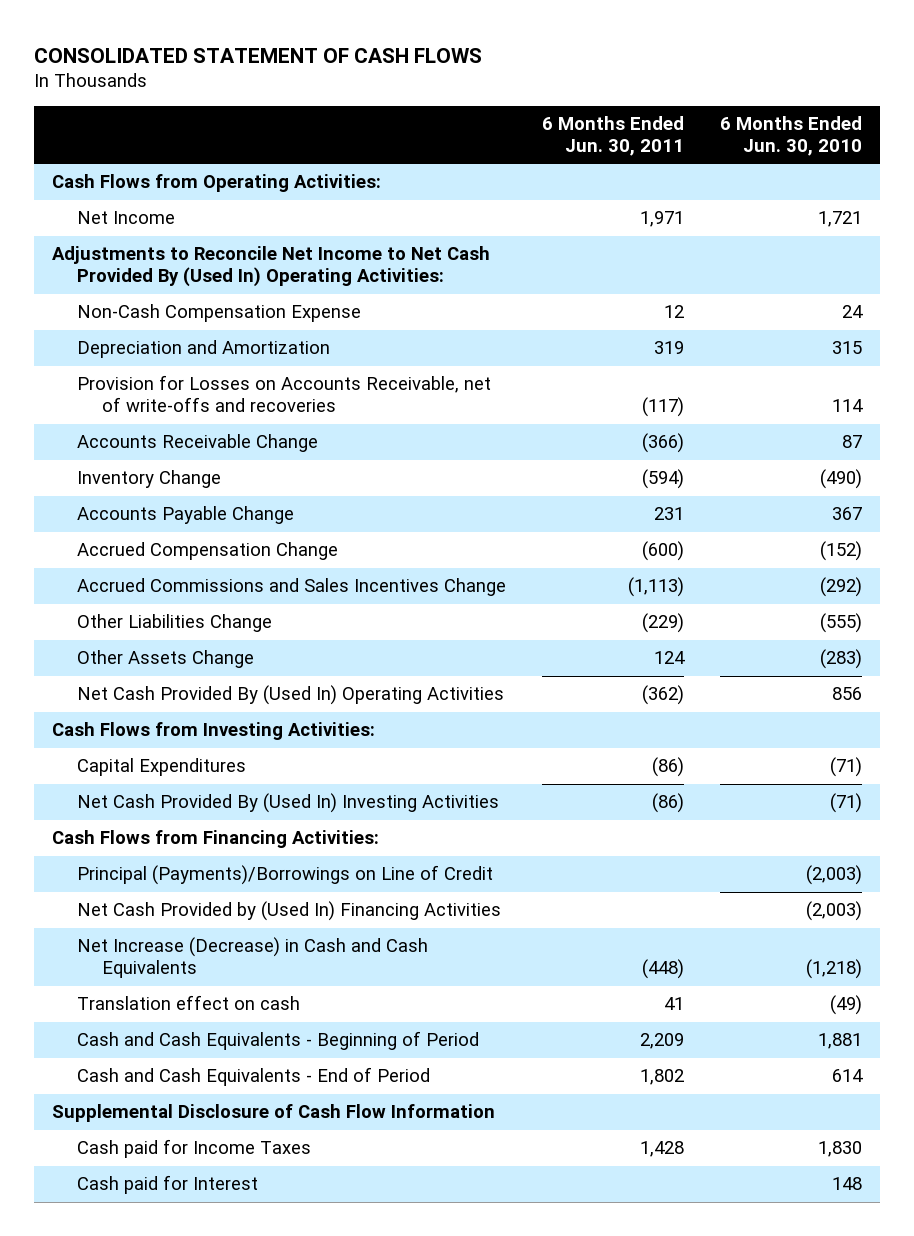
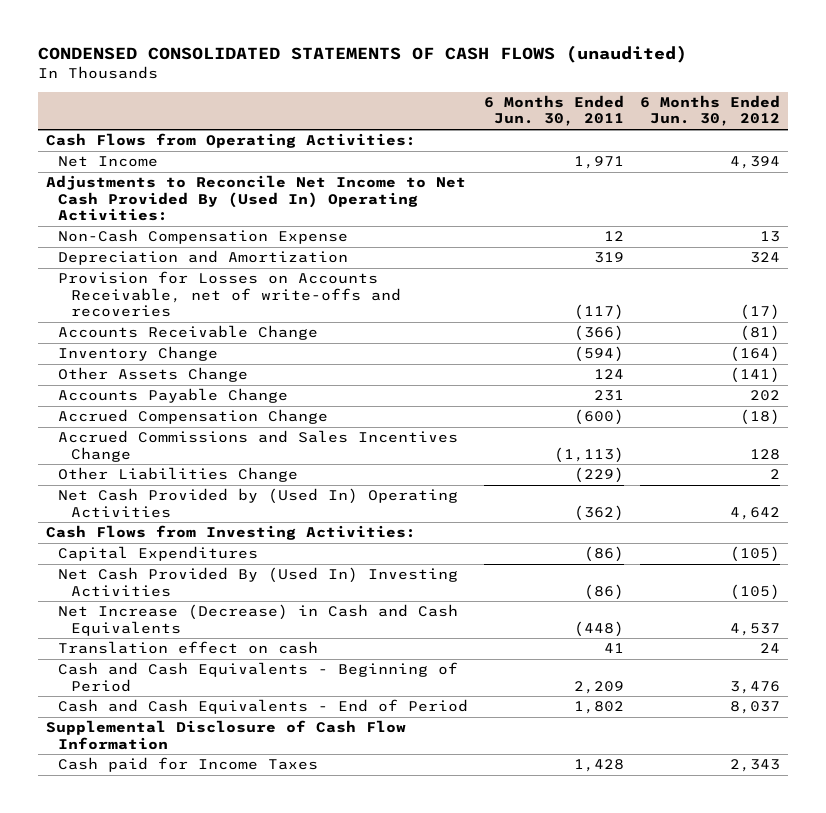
[33,47,482,63] CONSOLIDATED STATEMENT OF CASH FLOWS -> [37,45,687,64] CONDENSED CONSOLIDATED STATEMENTS OF CASH FLOWS (unaudited)
[720,116,863,156] 6 Months Ended Jun. 30, 2010 -> none
none -> [640,95,781,127] 6 Months Ended Jun. 30, 2012
[76,650,254,669] Other Assets Change -> [58,367,249,383] Other Assets Change
[76,685,504,706] Net Cash Provided By (Used In) Operating Activities -> [58,488,459,518] Net Cash Provided by (Used In) Operating Activities
[52,830,380,849] Cash Flows from Financing Activities: -> none
[76,865,493,886] Principal (Payments)/Borrowings on Line of Credit -> none
[76,901,501,922] Net Cash Provided by (Used In) Financing Activities -> none
[76,1175,258,1195] Cash paid for Interest -> none

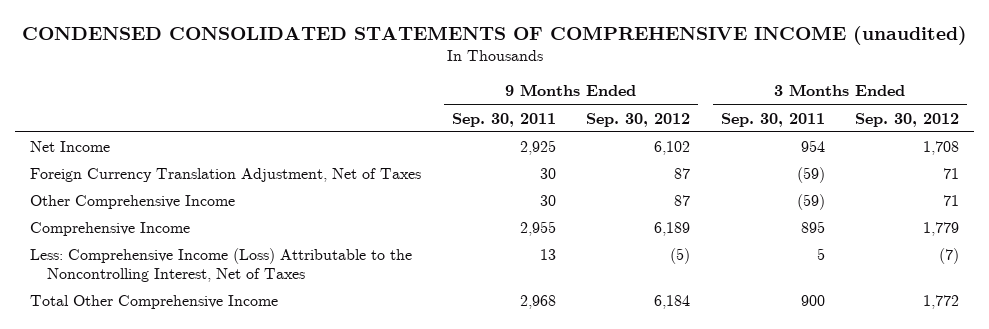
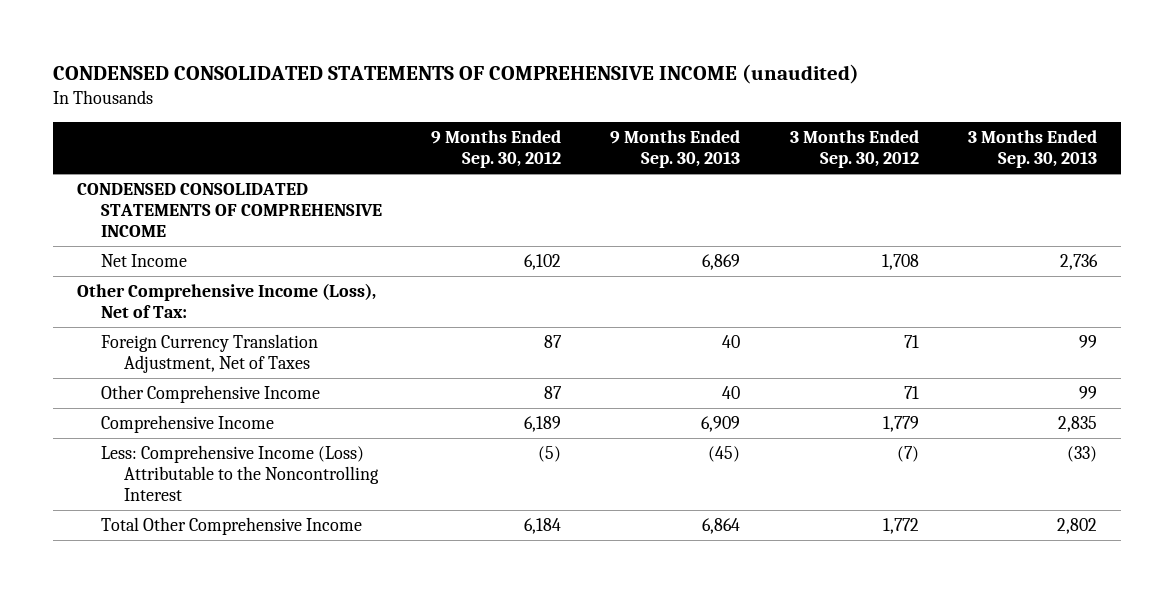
[451,112,556,127] Sep. 30, 2011 -> none
[720,112,825,127] Sep. 30, 2011 -> none
none -> [610,130,741,169] 9 Months Ended Sep. 30, 2013
none -> [967,130,1097,169] 3 Months Ended Sep. 30, 2013
none -> [77,183,382,237] CONDENSED CONSOLIDATED STATEMENTS OF COMPREHENSIVE INCOME
none -> [77,283,377,319] Other Comprehensive Income (Loss), Net of Tax:
[30,248,413,282] Less: Comprehensive Income (Loss) Attributable to the Noncontrolling Interest, Net of Taxes -> [100,445,379,501] Less: Comprehensive Income (Loss) Attributable to the Noncontrolling Interest

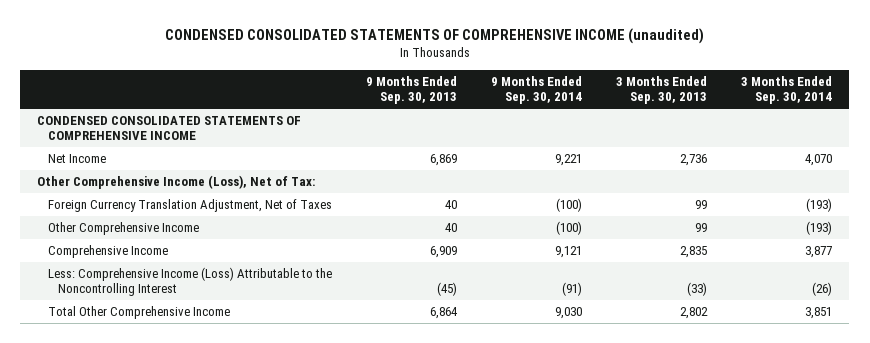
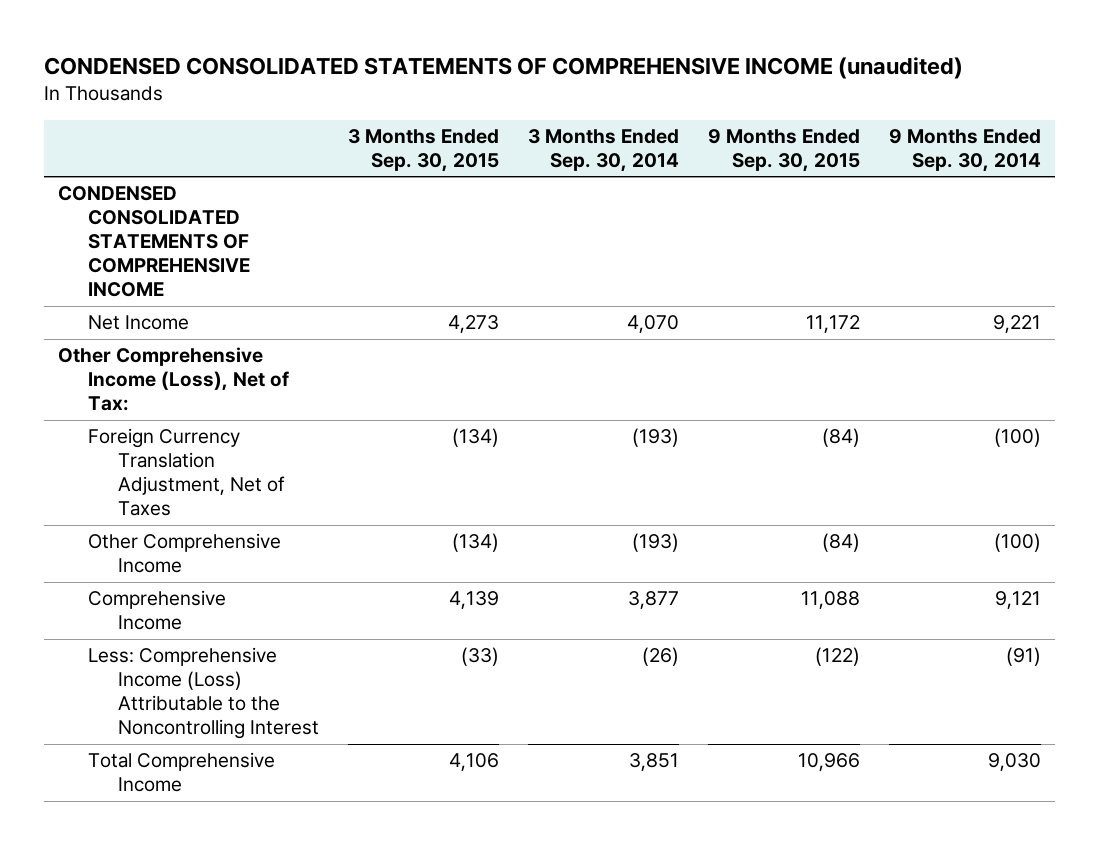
[365,76,457,105] 9 Months Ended Sep. 30, 2013 -> none
[616,76,708,105] 3 Months Ended Sep. 30, 2013 -> none
none -> [347,128,499,172] 3 Months Ended Sep. 30, 2015
none -> [707,128,860,172] 9 Months Ended Sep. 30, 2015
[47,306,230,320] Total Other Comprehensive Income -> [87,752,275,793] Total Comprehensive Income

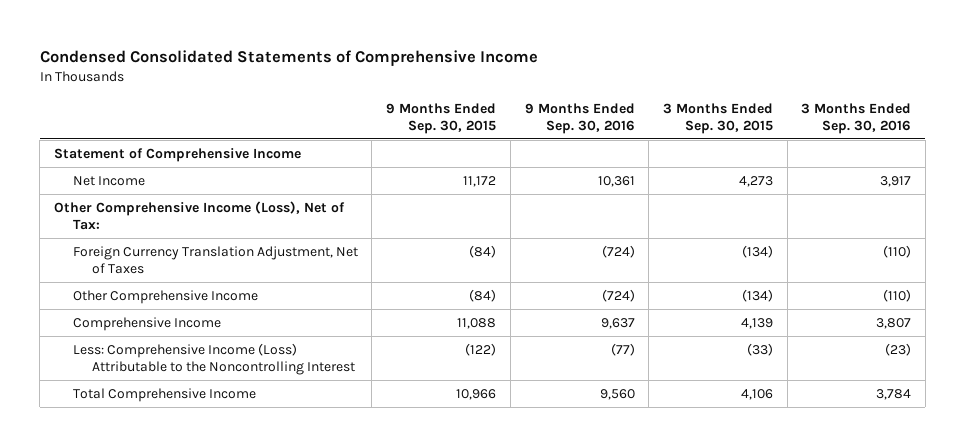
[43,56,963,79] CONDENSED CONSOLIDATED STATEMENTS OF COMPREHENSIVE INCOME (unaudited) -> [39,49,538,66] Condensed Consolidated Statements of Comprehensive Income
[527,128,679,172] 3 Months Ended Sep. 30, 2014 -> none
[888,128,1041,172] 9 Months Ended Sep. 30, 2014 -> none
none -> [524,102,635,135] 9 Months Ended Sep. 30, 2016
none -> [801,102,912,135] 3 Months Ended Sep. 30, 2016
[58,186,250,298] CONDENSED CONSOLIDATED STATEMENTS OF COMPREHENSIVE INCOME -> [53,147,301,162] Statement of Comprehensive Income

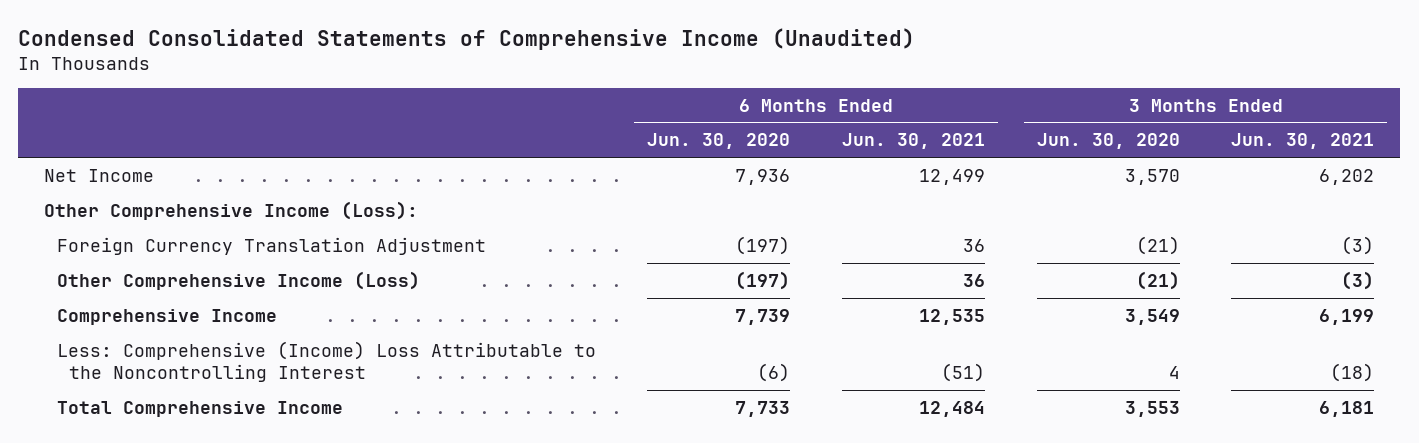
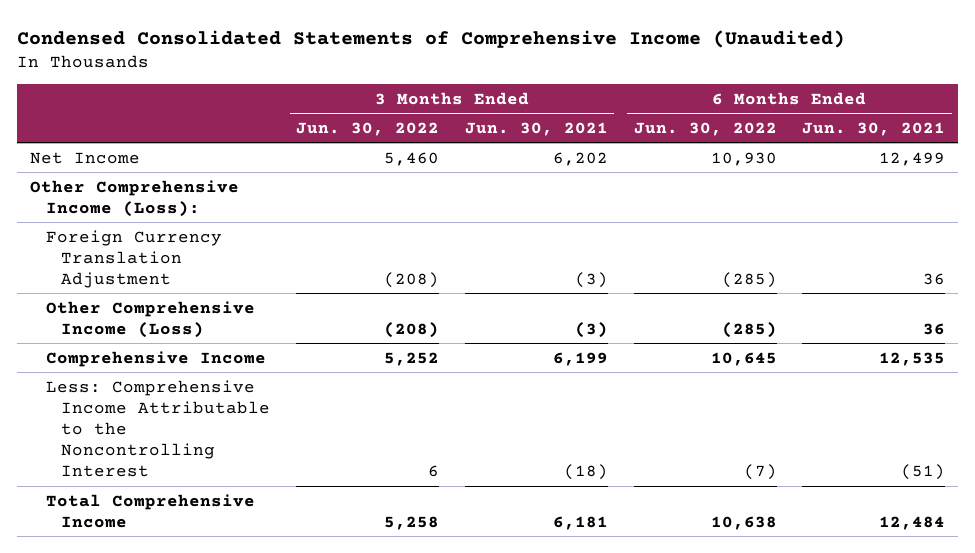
[647,133,791,150] Jun. 30, 2020 -> none
[1036,133,1180,150] Jun. 30, 2020 -> none
none -> [296,121,440,136] Jun. 30, 2022
none -> [633,121,777,136] Jun. 30, 2022
[56,340,596,382] Less: Comprehensive (Income) Loss Attributable to the Noncontrolling Interest -> [45,379,271,478] Less: Comprehensive Income Attributable to the Noncontrolling Interest

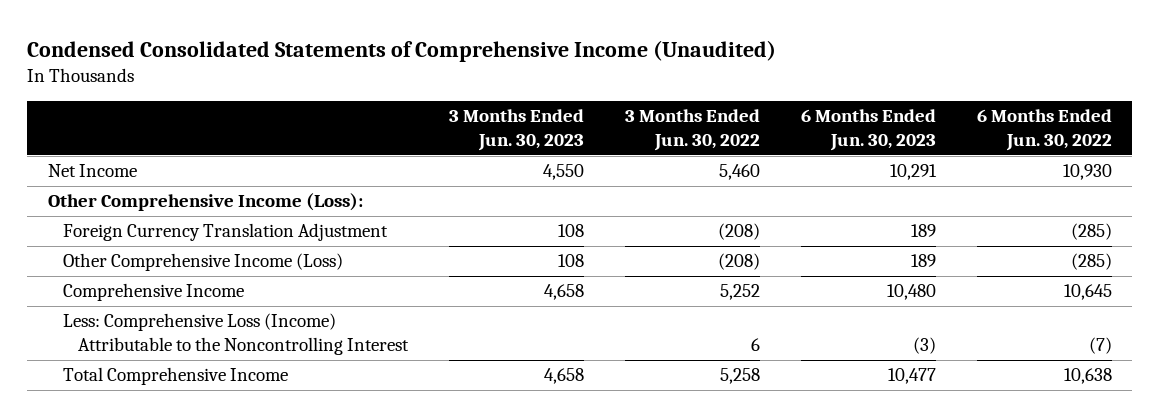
[464,121,608,136] Jun. 30, 2021 -> none
[802,121,946,136] Jun. 30, 2021 -> none
none -> [448,109,584,151] 3 Months Ended Jun. 30, 2023
none -> [800,109,936,151] 6 Months Ended Jun. 30, 2023
[45,379,271,478] Less: Comprehensive Income Attributable to the Noncontrolling Interest -> [62,313,409,355] Less: Comprehensive Loss (Income) Attributable to the Noncontrolling Interest

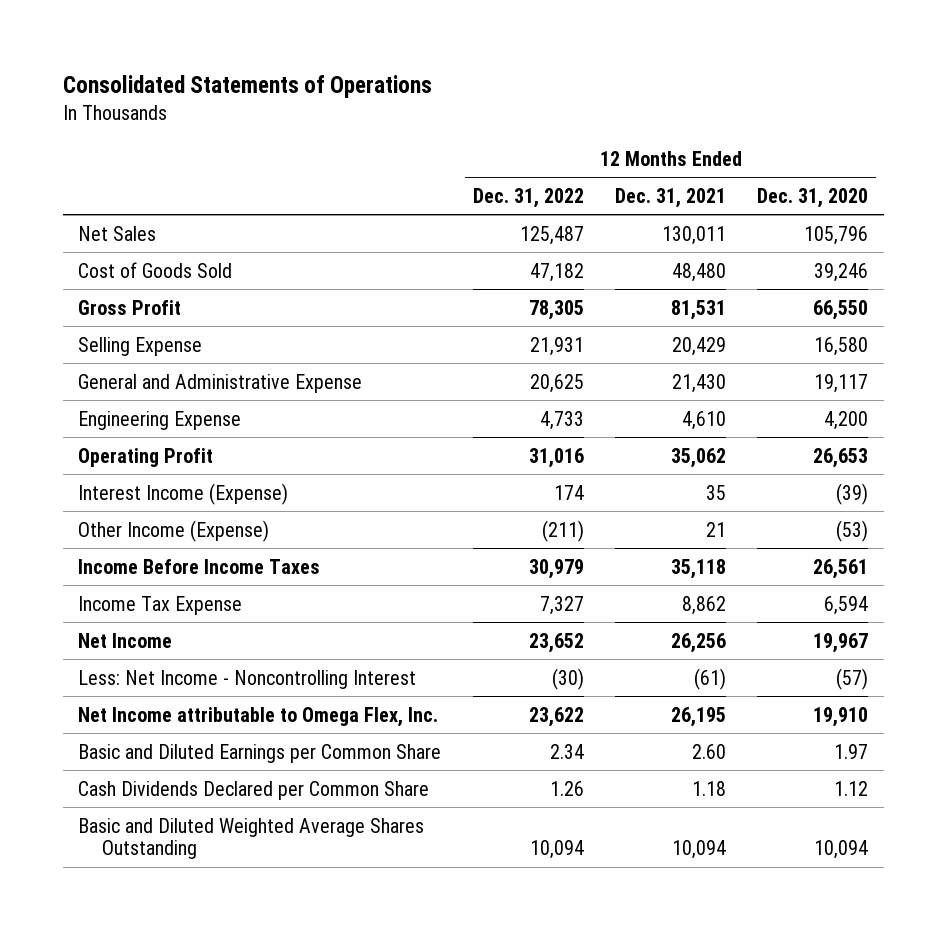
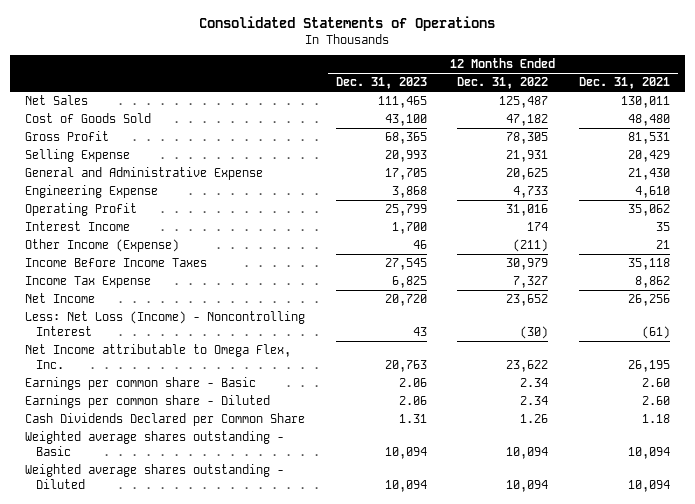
[757,187,869,208] Dec. 31, 2020 -> none
none -> [335,77,427,90] Dec. 31, 2023
[78,482,289,505] Interest Income (Expense) -> [25,221,131,232] Interest Income
[78,669,417,689] Less: Net Income - Noncontrolling Interest -> [25,311,306,336] Less: Net Loss (Income) - Noncontrolling Interest
[78,743,442,763] Basic and Diluted Earnings per Common Share -> [25,377,257,391] Earnings per common share - Basic
none -> [25,395,271,409] Earnings per common share - Diluted
[78,817,425,860] Basic and Diluted Weighted Average Shares Outstanding -> [25,431,285,456] Weighted average shares outstanding - Basic
none -> [25,464,285,489] Weighted average shares outstanding - Diluted

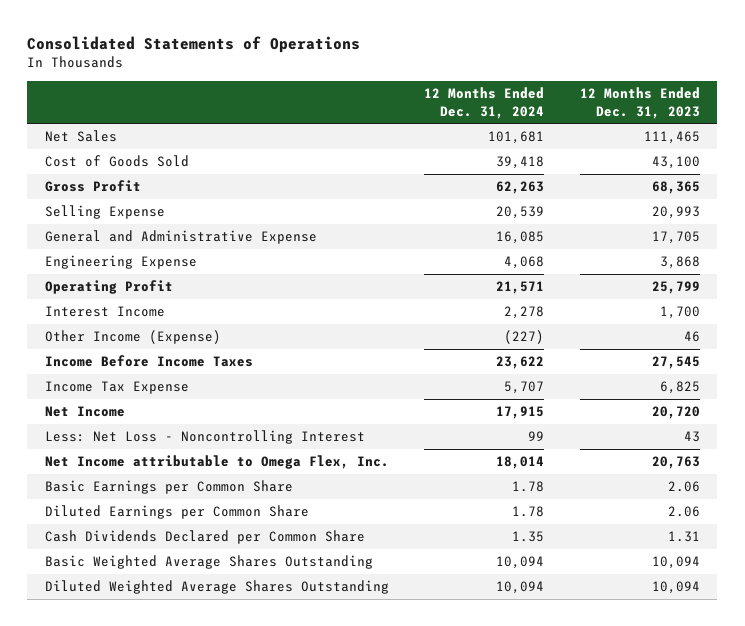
[457,77,549,90] Dec. 31, 2022 -> none
[578,77,670,90] Dec. 31, 2021 -> none
none -> [424,87,545,119] 12 Months Ended Dec. 31, 2024
[25,311,306,336] Less: Net Loss (Income) - Noncontrolling Interest -> [45,430,366,445] Less: Net Loss - Noncontrolling Interest
[25,377,257,391] Earnings per common share - Basic -> [45,480,294,495] Basic Earnings per Common Share
[25,395,271,409] Earnings per common share - Diluted -> [45,505,310,520] Diluted Earnings per Common Share
[25,431,285,456] Weighted average shares outstanding - Basic -> [45,555,374,570] Basic Weighted Average Shares Outstanding
[25,464,285,489] Weighted average shares outstanding - Diluted -> [45,580,390,595] Diluted Weighted Average Shares Outstanding

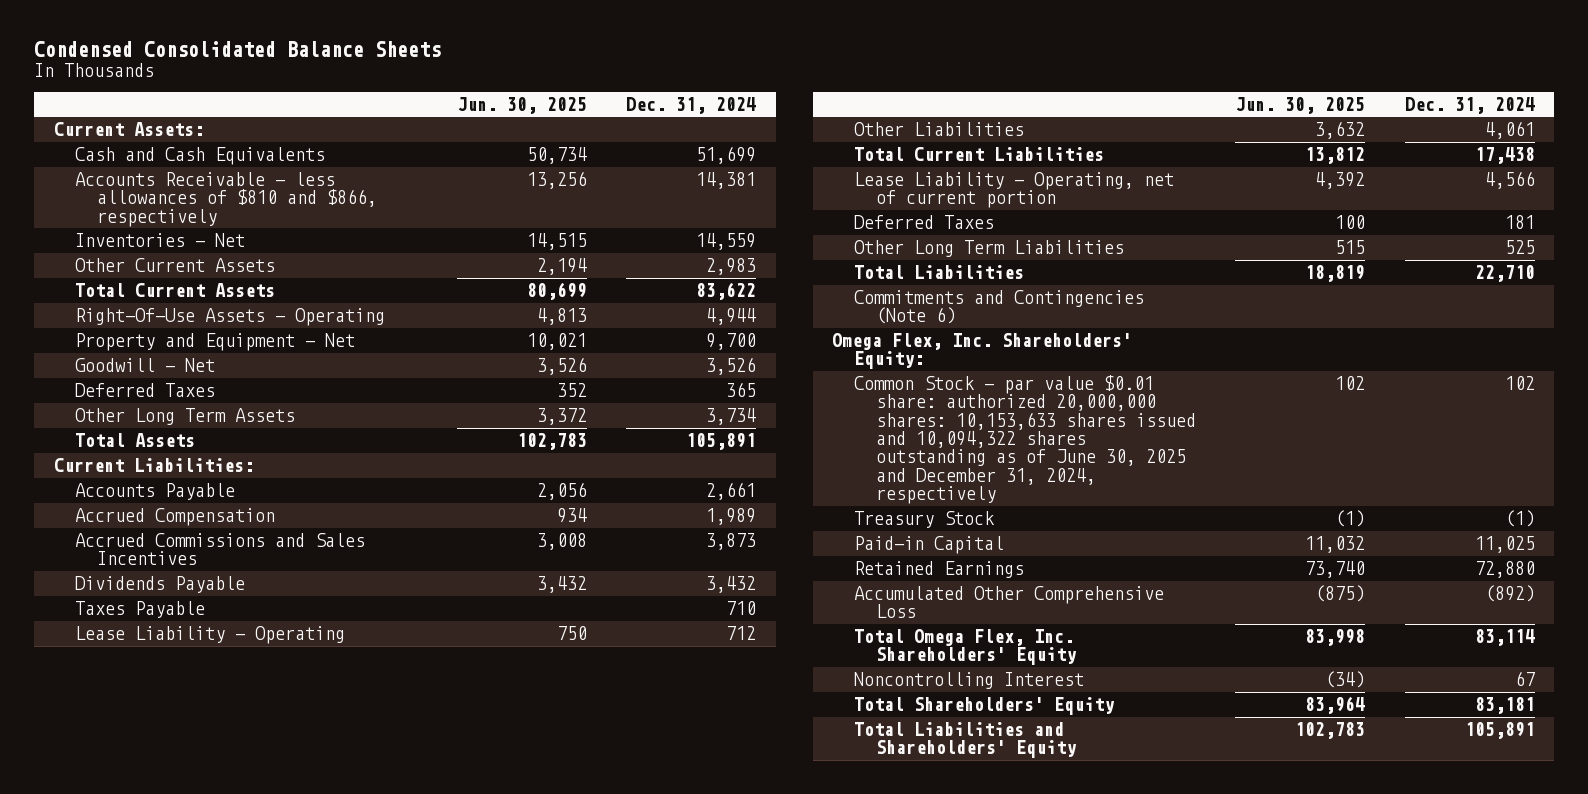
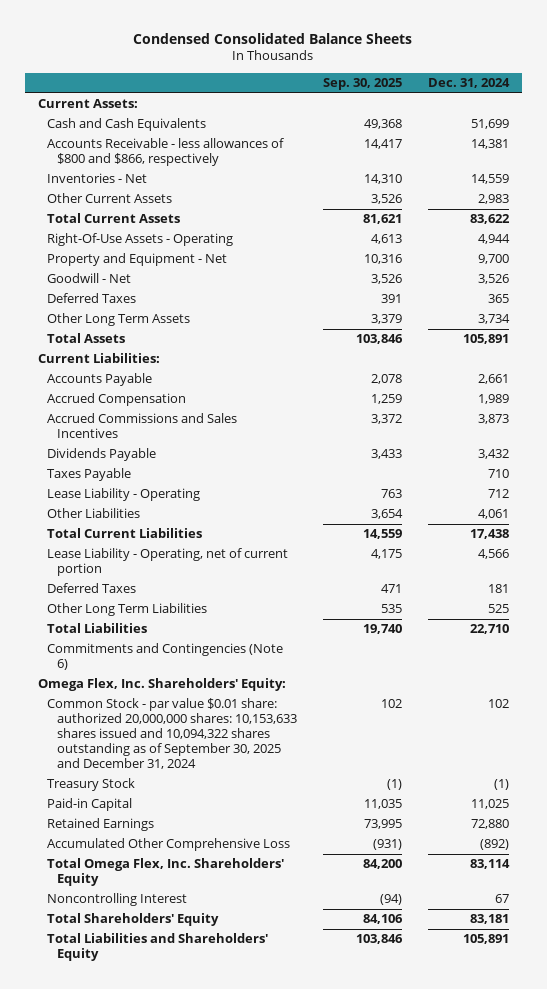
[456,96,587,114] Jun. 30, 2025 -> none
none -> [323,78,403,91] Sep. 30, 2025
[75,172,378,227] Accounts Receivable - less allowances of $810 and $866, respectively -> [47,138,285,167] Accounts Receivable - less allowances of $800 and $866, respectively
[854,375,1197,505] Common Stock - par value $0.01 share: authorized 20,000,000 shares: 10,153,633 shares issued and 10,094,322 shares outstanding as of June 30, 2025 and December 31, 2024, respectively -> [47,698,298,770] Common Stock - par value $0.01 share: authorized 20,000,000 shares: 10,153,633 shares issued and 10,094,322 shares outstanding as of September 30, 2025 and December 31, 2024

